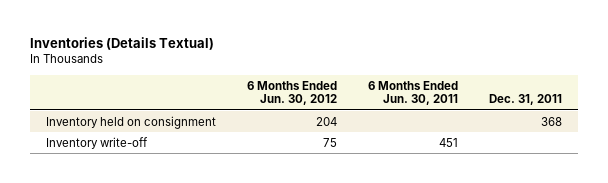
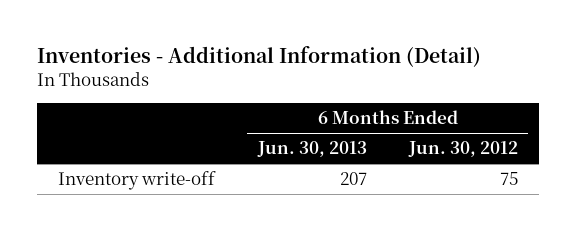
[29,36,214,50] Inventories (Details Textual) -> [37,46,482,68] Inventories - Additional Information (Detail)
[367,80,458,106] 6 Months Ended Jun. 30, 2011 -> none
[489,94,563,106] Dec. 31, 2011 -> none
none -> [256,141,367,158] Jun. 30, 2013
[45,115,216,129] Inventory held on consignment -> none

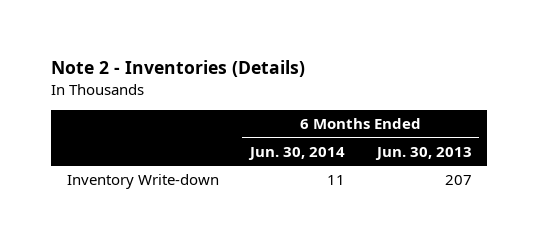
[37,46,482,68] Inventories - Additional Information (Detail) -> [50,60,305,78] Note 2 - Inventories (Details)
[407,141,518,158] Jun. 30, 2012 -> none
none -> [248,146,346,160] Jun. 30, 2014
[58,171,217,191] Inventory write-off -> [66,174,219,190] Inventory Write-down

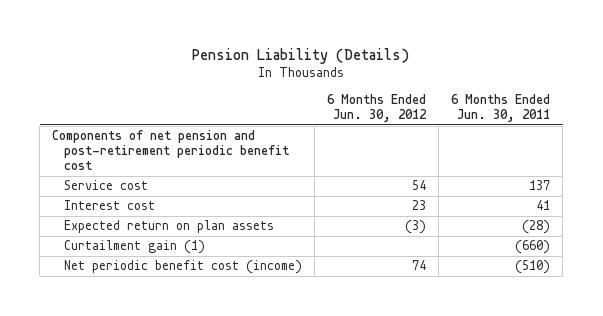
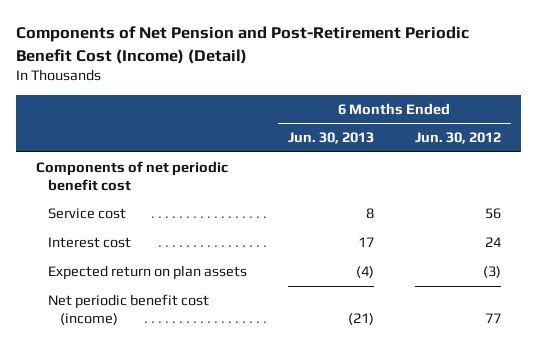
[192,47,410,64] Pension Liability (Details) -> [16,26,470,64] Components of Net Pension and Post-Retirement Periodic Benefit Cost (Income) (Detail)
[451,94,551,123] 6 Months Ended Jun. 30, 2011 -> none
none -> [287,132,374,145] Jun. 30, 2013
[52,130,290,171] Components of net pension and post-retirement periodic benefit cost -> [36,161,229,191] Components of net periodic benefit cost
[412,180,427,191] 54 -> [484,208,501,220] 56
[412,200,427,211] 23 -> [484,237,501,248] 24
[64,240,206,255] Curtailment gain (1) -> none
[412,260,427,271] 74 -> [484,312,501,323] 77

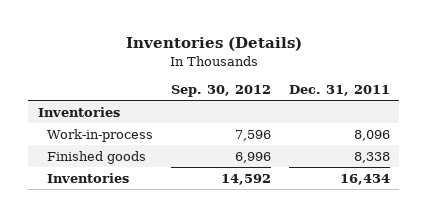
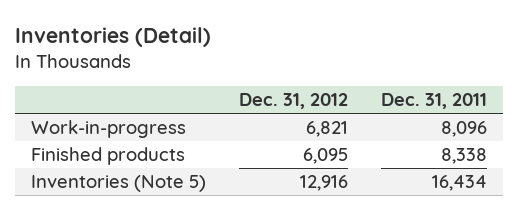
[125,37,302,52] Inventories (Details) -> [14,27,211,48] Inventories (Detail)
[171,84,272,97] Sep. 30, 2012 -> none
none -> [239,93,349,110] Dec. 31, 2012
[37,106,120,117] Inventories -> none
[47,128,154,142] Work-in-process -> [31,120,187,139] Work-in-progress
[47,150,147,164] Finished goods -> [31,147,186,166] Finished products
[47,172,130,183] Inventories -> [31,175,207,193] Inventories (Note 5)

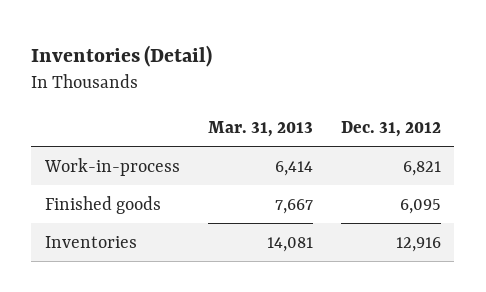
[380,93,487,110] Dec. 31, 2011 -> none
none -> [207,120,313,137] Mar. 31, 2013
[31,120,187,139] Work-in-progress -> [44,157,181,176] Work-in-process
[31,147,186,166] Finished products -> [45,195,162,214] Finished goods
[31,175,207,193] Inventories (Note 5) -> [45,235,138,248] Inventories

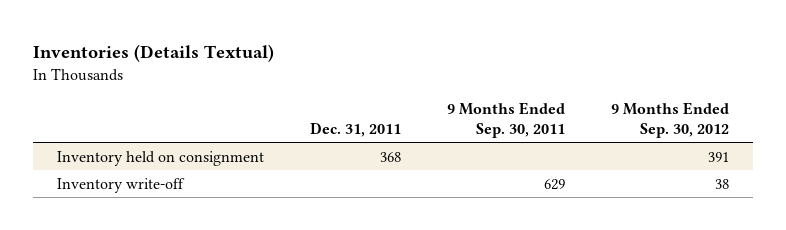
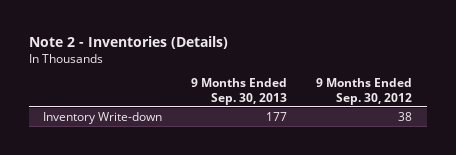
[33,44,275,63] Inventories (Details Textual) -> [29,35,229,49] Note 2 - Inventories (Details)
[309,121,401,137] Dec. 31, 2011 -> none
[447,102,566,138] 9 Months Ended Sep. 30, 2011 -> none
none -> [191,78,288,105] 9 Months Ended Sep. 30, 2013
[56,150,264,166] Inventory held on consignment -> none
[56,177,185,193] Inventory write-off -> [43,112,163,125] Inventory Write-down

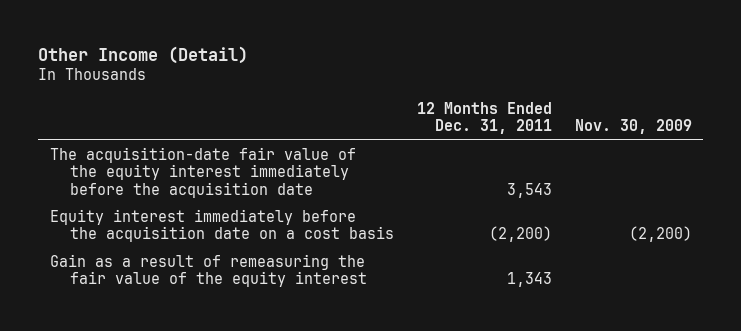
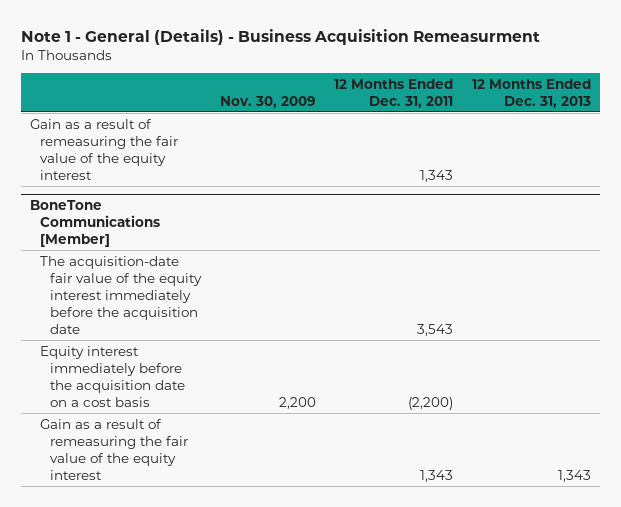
[38,45,249,64] Other Income (Detail) -> [20,28,540,45] Note 1 - General (Details) - Business Acquisition Remeasurment
none -> [471,78,591,108] 12 Months Ended Dec. 31, 2013
none -> [30,118,179,180] Gain as a result of remeasuring the fair value of the equity interest
none -> [30,200,161,248] BoneTone Communications [Member]
[628,226,692,243] (2,200) -> [278,396,316,409] 2,200

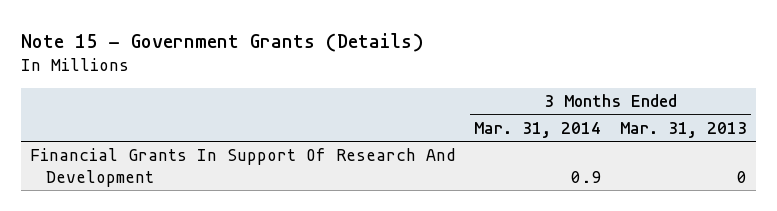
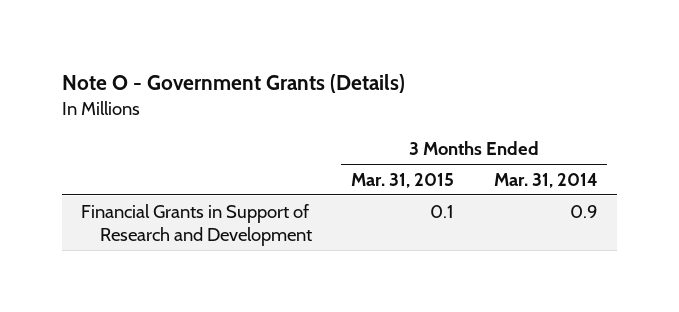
[20,32,424,52] Note 15 - Government Grants (Details) -> [61,74,405,94] Note O - Government Grants (Details)
[619,121,747,138] Mar. 31, 2013 -> none
none -> [351,172,455,188] Mar. 31, 2015
[29,148,456,187] Financial Grants In Support Of Research And Development -> [81,203,312,246] Financial Grants in Support of Research and Development

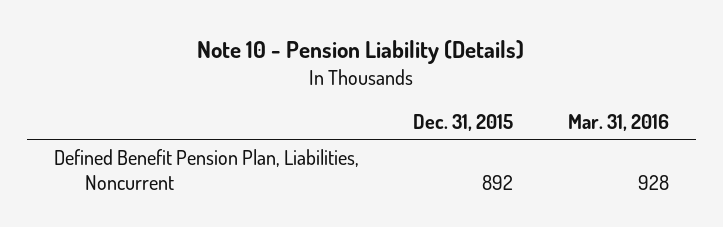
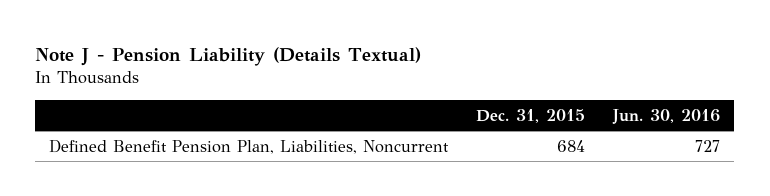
[197,39,525,64] Note 10 - Pension Liability (Details) -> [35,46,422,66] Note J - Pension Liability (Details Textual)
[567,114,669,132] Mar. 31, 2016 -> none
none -> [612,108,721,124] Jun. 30, 2016
[482,175,514,191] 892 -> [557,139,586,152] 684

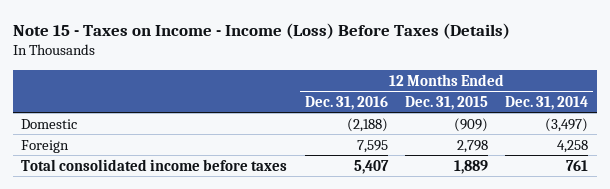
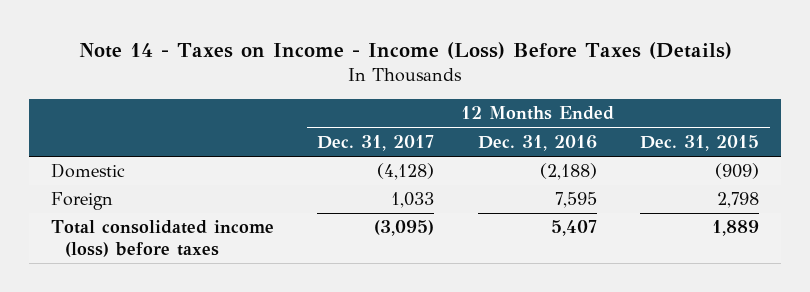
[12,22,510,39] Note 15 - Taxes on Income - Income (Loss) Before Taxes (Details) -> [79,41,733,59] Note 14 - Taxes on Income - Income (Loss) Before Taxes (Details)
[505,95,589,110] Dec. 31, 2014 -> none
none -> [317,134,435,151] Dec. 31, 2017
[21,158,288,171] Total consolidated income before taxes -> [50,220,274,257] Total consolidated income (loss) before taxes

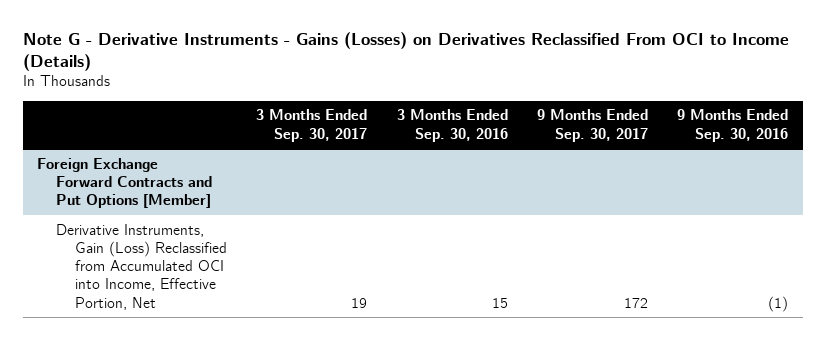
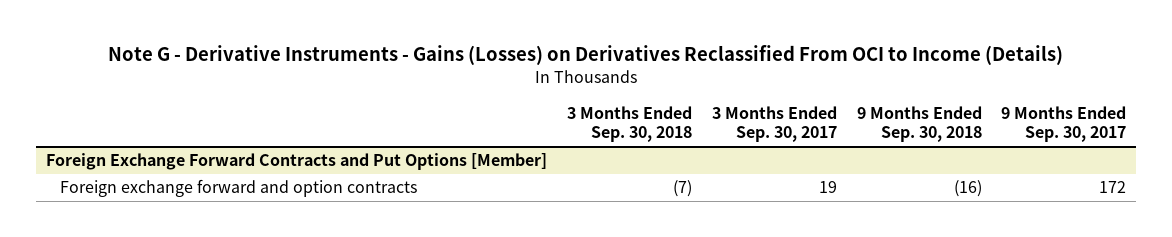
[396,109,508,142] 3 Months Ended Sep. 30, 2016 -> none
[676,109,788,142] 9 Months Ended Sep. 30, 2016 -> none
none -> [566,105,692,143] 3 Months Ended Sep. 30, 2018
none -> [856,105,982,143] 9 Months Ended Sep. 30, 2018
[56,223,228,310] Derivative Instruments, Gain (Loss) Reclassified from Accumulated OCI into Income, Effective Portion, Net -> [59,179,417,198] Foreign exchange forward and option contracts

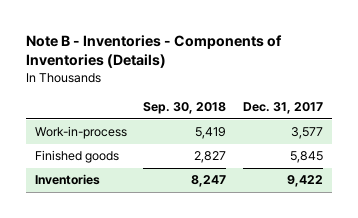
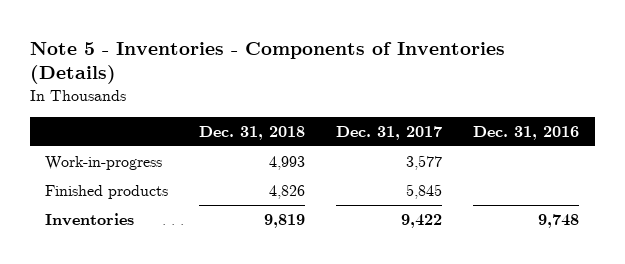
[26,34,283,69] Note B - Inventories - Components of Inventories (Details) -> [29,41,505,85] Note 5 - Inventories - Components of Inventories (Details)
[143,102,227,115] Sep. 30, 2018 -> none
none -> [199,125,306,140] Dec. 31, 2018
none -> [473,125,580,140] Dec. 31, 2016
[34,126,127,140] Work-in-process -> [45,156,163,171] Work-in-progress
[34,150,119,164] Finished goods -> [45,185,169,200] Finished products

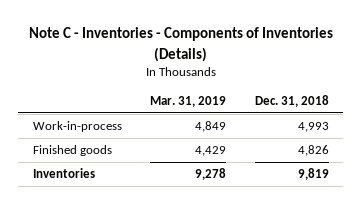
[29,41,505,85] Note 5 - Inventories - Components of Inventories (Details) -> [28,27,333,62] Note C - Inventories - Components of Inventories (Details)
[336,125,443,140] Dec. 31, 2017 -> none
[473,125,580,140] Dec. 31, 2016 -> none
none -> [150,96,227,108] Mar. 31, 2019
[45,156,163,171] Work-in-progress -> [32,121,122,133] Work-in-process
[45,185,169,200] Finished products -> [32,145,112,157] Finished goods

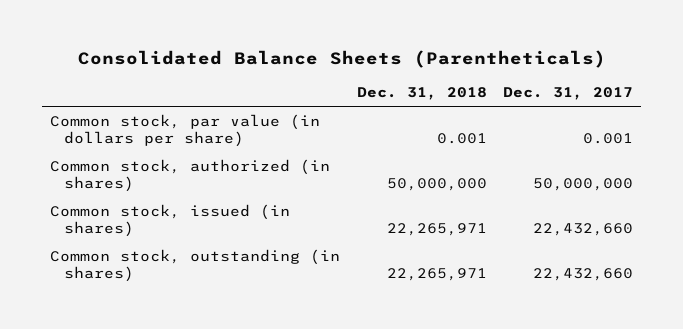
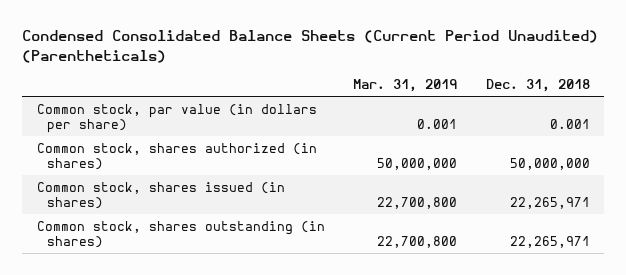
[77,50,606,69] Consolidated Balance Sheets (Parentheticals) -> [22,30,599,63] Condensed Consolidated Balance Sheets (Current Period Unaudited) (Parentheticals)
[503,87,634,101] Dec. 31, 2017 -> none
none -> [353,79,458,93] Mar. 31, 2019
[50,158,331,193] Common stock, authorized (in shares) -> [36,142,317,170] Common stock, shares authorized (in shares)
[50,203,291,238] Common stock, issued (in shares) -> [36,181,285,209] Common stock, shares issued (in shares)
[50,248,341,283] Common stock, outstanding (in shares) -> [36,220,325,248] Common stock, shares outstanding (in shares)

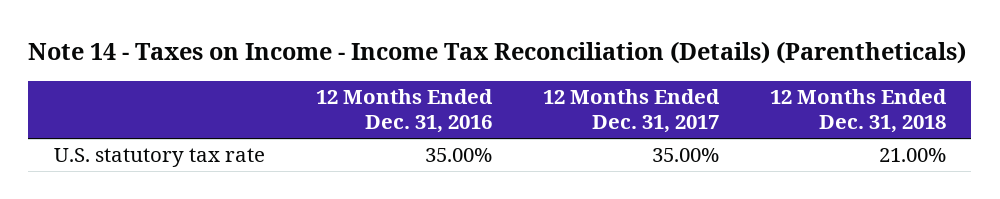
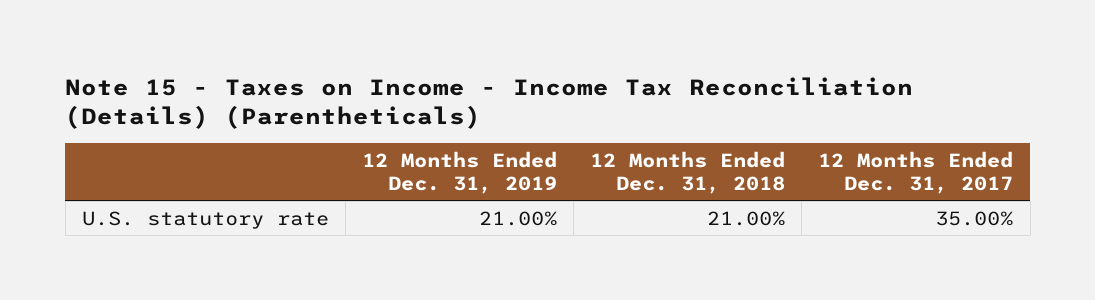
[28,41,967,65] Note 14 - Taxes on Income - Income Tax Reconciliation (Details) (Parentheticals) -> [65,76,914,130] Note 15 - Taxes on Income - Income Tax Reconciliation (Details) (Parentheticals)
[315,88,493,134] 12 Months Ended Dec. 31, 2016 -> none
none -> [362,151,558,194] 12 Months Ended Dec. 31, 2019
[53,148,265,168] U.S. statutory tax rate -> [81,210,329,229] U.S. statutory rate

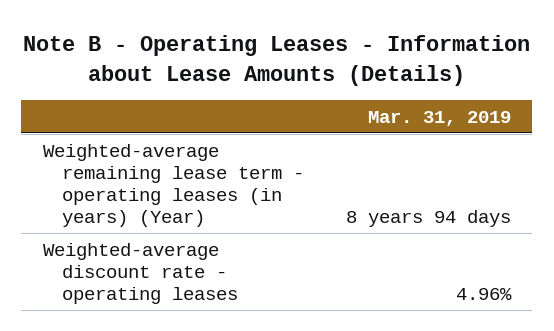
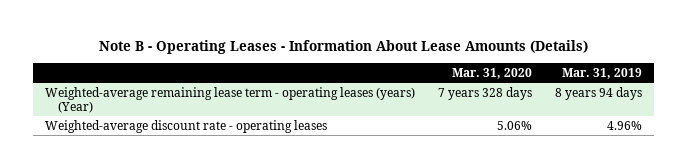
[22,35,530,86] Note B - Operating Leases - Information about Lease Amounts (Details) -> [98,40,588,55] Note B - Operating Leases - Information About Lease Amounts (Details)
none -> [452,67,533,79] Mar. 31, 2020
[42,143,304,228] Weighted-average remaining lease term - operating leases (in years) (Year) -> [44,86,415,114] Weighted-average remaining lease term - operating leases (years) (Year)

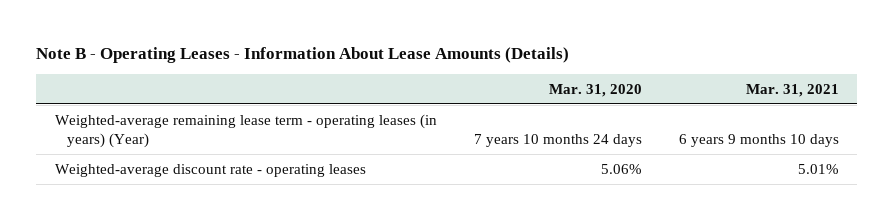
[562,67,643,79] Mar. 31, 2019 -> none
none -> [745,83,839,97] Mar. 31, 2021
[44,86,415,114] Weighted-average remaining lease term - operating leases (years) (Year) -> [54,113,437,148] Weighted-average remaining lease term - operating leases (in years) (Year)
[438,86,533,100] 7 years 328 days -> [473,133,642,147] 7 years 10 months 24 days

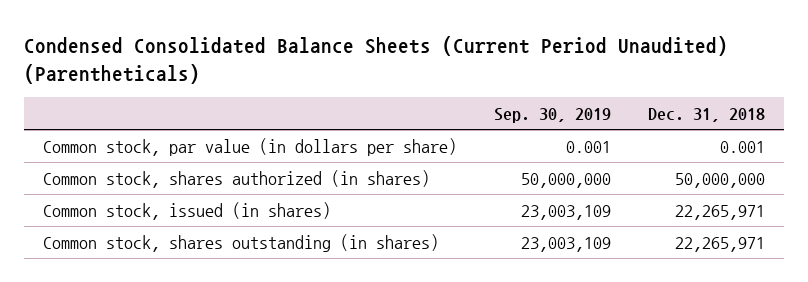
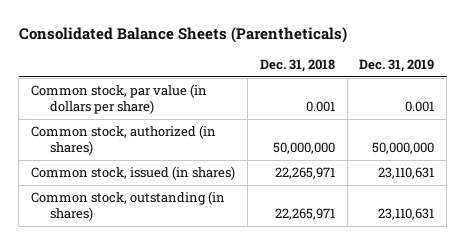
[24,36,729,84] Condensed Consolidated Balance Sheets (Current Period Unaudited) (Parentheticals) -> [18,26,347,43] Consolidated Balance Sheets (Parentheticals)
[494,108,612,124] Sep. 30, 2019 -> none
none -> [359,58,435,72] Dec. 31, 2019
[42,169,430,188] Common stock, shares authorized (in shares) -> [31,125,217,155] Common stock, authorized (in shares)
[42,233,439,252] Common stock, shares outstanding (in shares) -> [31,191,226,221] Common stock, outstanding (in shares)

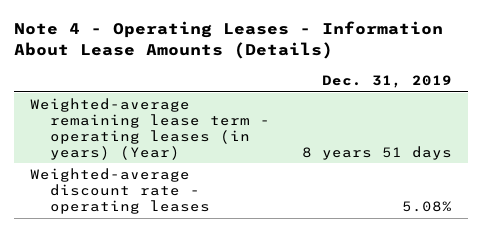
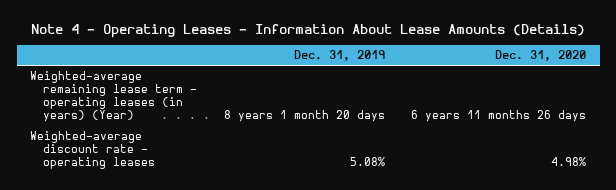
none -> [495,50,587,62] Dec. 31, 2020
[302,145,453,160] 8 years 51 days -> [223,110,385,123] 8 years 1 month 20 days

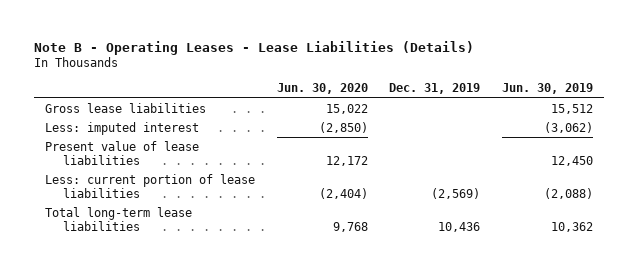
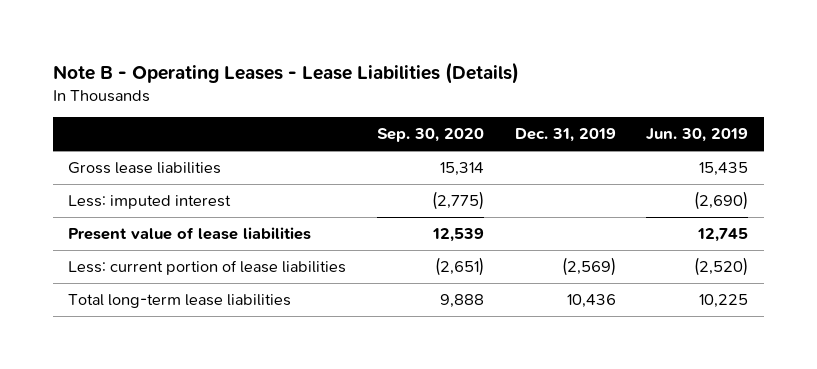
[276,83,368,95] Jun. 30, 2020 -> none
none -> [377,128,485,143] Sep. 30, 2020
[551,103,594,114] 15,512 -> [699,161,749,176] 15,435
[544,121,594,133] (3,062) -> [694,190,749,210] (2,690)
[551,156,594,167] 12,450 -> [697,227,749,242] 12,745
[544,188,594,200] (2,088) -> [694,256,749,276] (2,520)
[551,222,594,233] 10,362 -> [699,293,749,308] 10,225

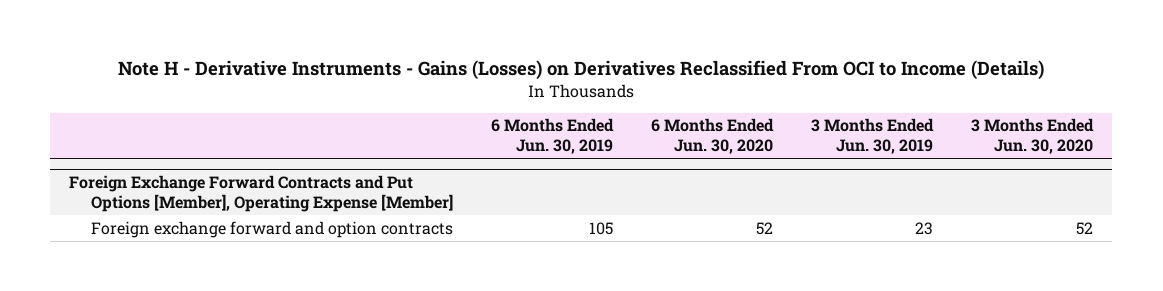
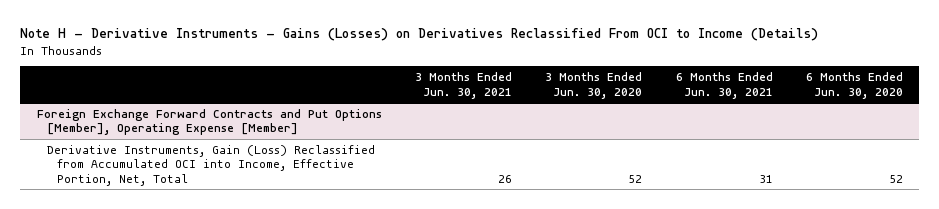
[490,118,614,155] 6 Months Ended Jun. 30, 2019 -> none
[811,118,935,155] 3 Months Ended Jun. 30, 2019 -> none
none -> [414,72,512,99] 3 Months Ended Jun. 30, 2021
none -> [675,72,773,99] 6 Months Ended Jun. 30, 2021
[90,220,453,238] Foreign exchange forward and option contracts -> [46,144,375,186] Derivative Instruments, Gain (Loss) Reclassified from Accumulated OCI into Income, Effective Portion, Net, Total

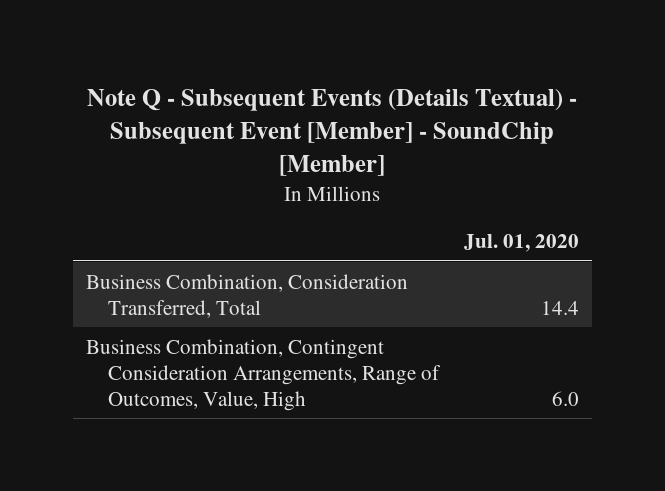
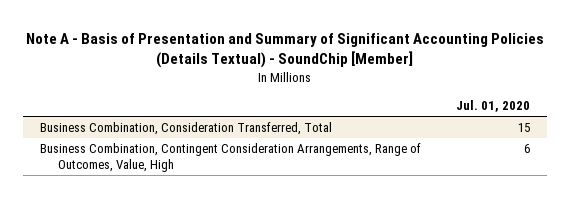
[87,89,578,176] Note Q - Subsequent Events (Details Textual) - Subsequent Event [Member] - SoundChip [Member] -> [25,32,544,69] Note A - Basis of Presentation and Summary of Significant Accounting Policies (Details Textual) - SoundChip [Member]
[541,300,580,315] 14.4 -> [517,123,530,133] 15
[552,390,580,406] 6.0 -> [523,144,530,154] 6

